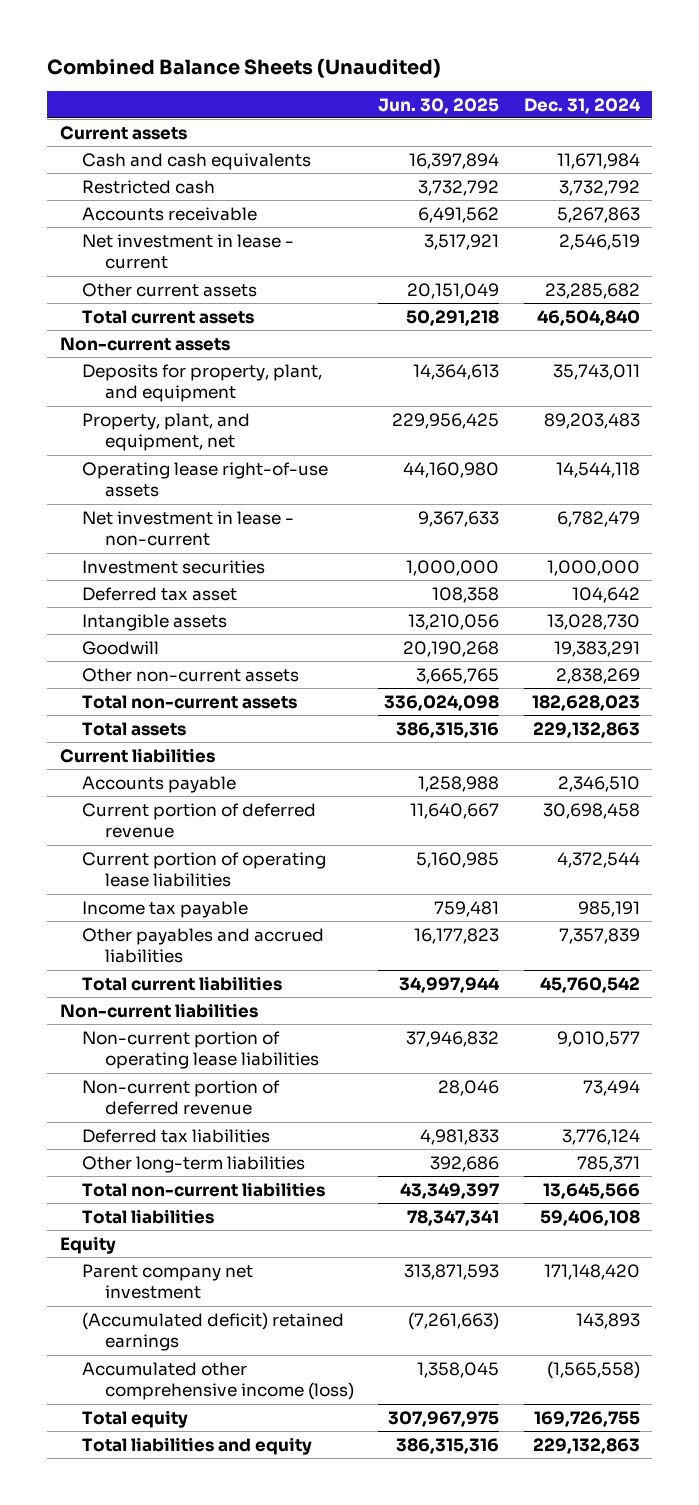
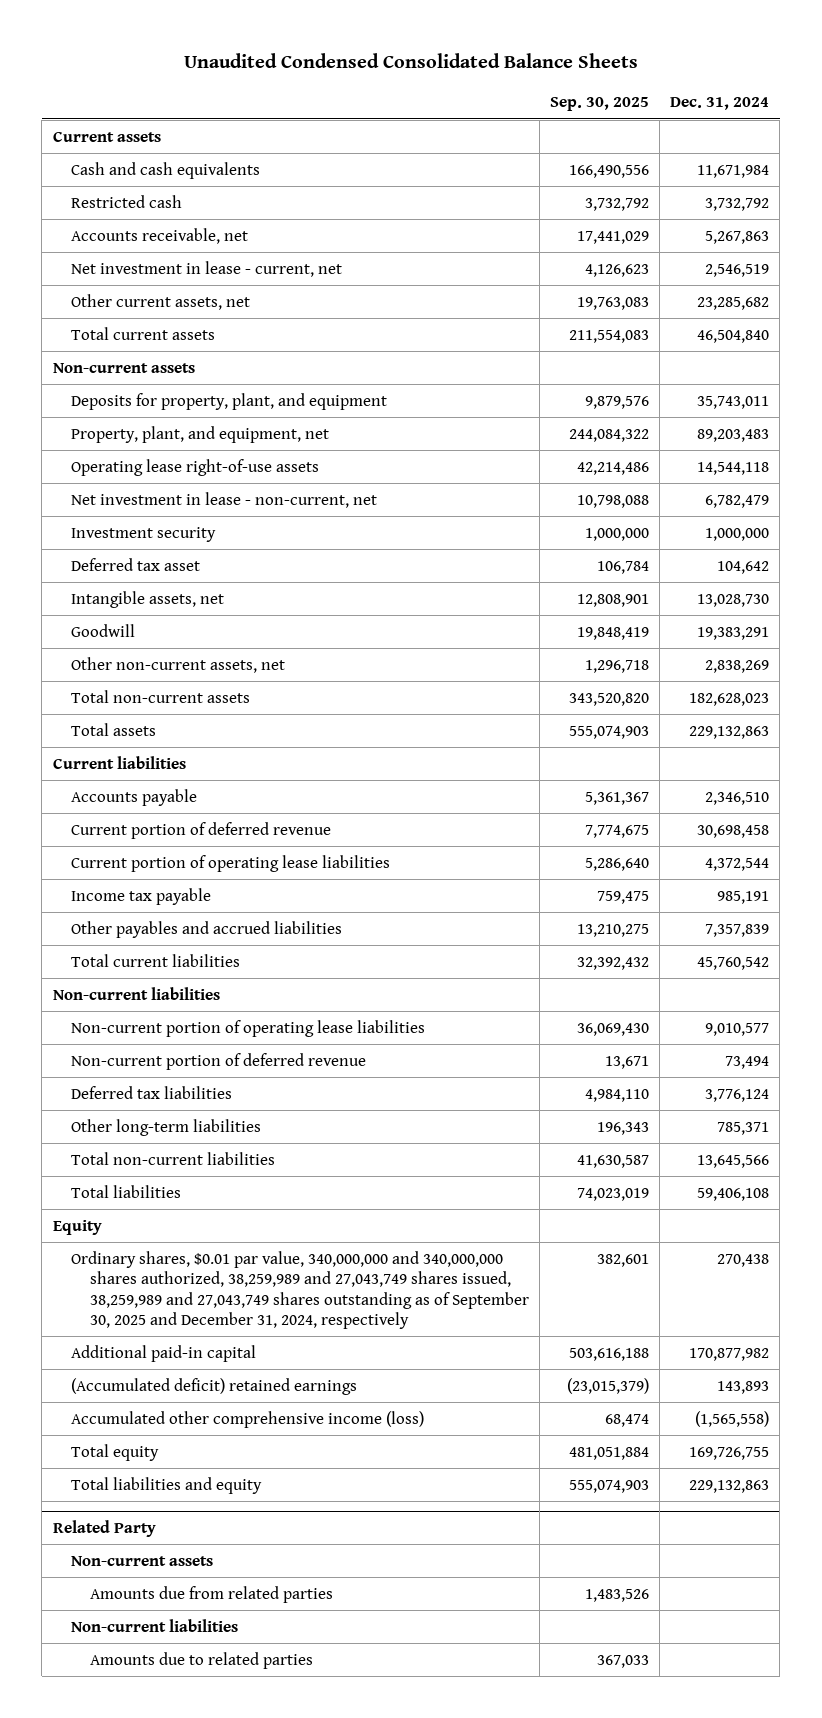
[47,57,442,78] Combined Balance Sheets (Unaudited) -> [183,53,638,69] Unaudited Condensed Consolidated Balance Sheets
[378,97,500,114] Jun. 30, 2025 -> none
none -> [549,97,649,112] Sep. 30, 2025
[82,206,258,221] Accounts receivable -> [71,227,249,244] Accounts receivable, net
[82,233,295,270] Net investment in lease - current -> [71,260,343,277] Net investment in lease - current, net
[82,282,258,297] Other current assets -> [71,293,251,310] Other current assets, net
[82,510,295,547] Net investment in lease - non-current -> [71,491,378,508] Net investment in lease - non-current, net
[82,559,266,574] Investment securities -> [71,526,217,542] Investment security
[82,613,228,631] Intangible assets -> [71,590,225,608] Intangible assets, net
[82,667,300,682] Other non-current assets -> [71,656,286,673] Other non-current assets, net
[82,1263,254,1300] Parent company net investment -> none
none -> [71,1250,529,1329] Ordinary shares, $0.01 par value, 340,000,000 and 340,000,000 shares authorized, 38,259,989 and 27,043,749 shares issued, 38,259,989 and 27,043,749 shares outstanding as of September 30, 2025 and December 31, 2024, respectively
none -> [71,1344,257,1362] Additional paid-in capital
none -> [52,1520,156,1538] Related Party
none -> [71,1555,214,1566] Non-current assets
none -> [89,1585,333,1603] Amounts due from related parties
none -> [71,1618,239,1632] Non-current liabilities
none -> [89,1651,313,1669] Amounts due to related parties

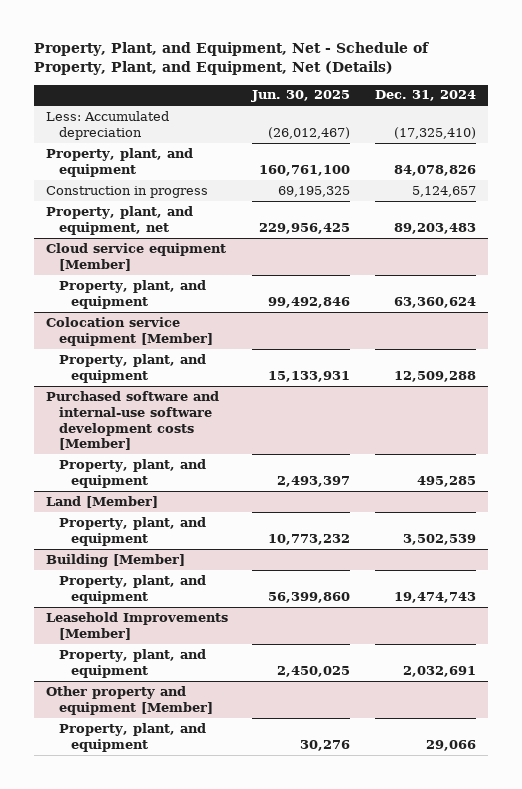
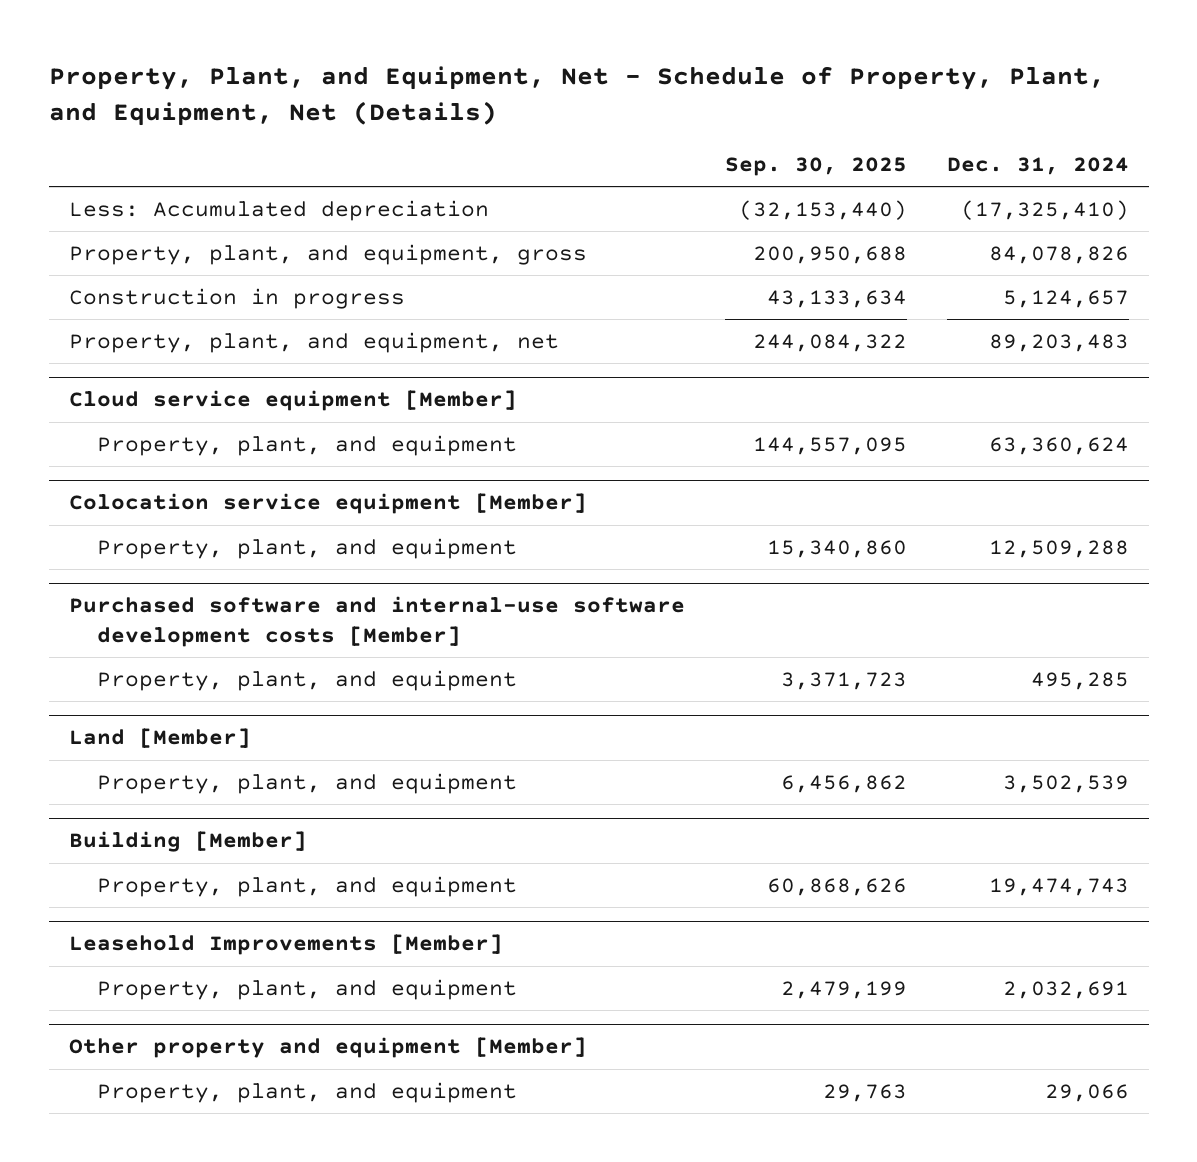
[251,90,351,103] Jun. 30, 2025 -> none
none -> [724,157,907,177] Sep. 30, 2025
[46,147,194,177] Property, plant, and equipment -> [68,243,587,265] Property, plant, and equipment, gross

